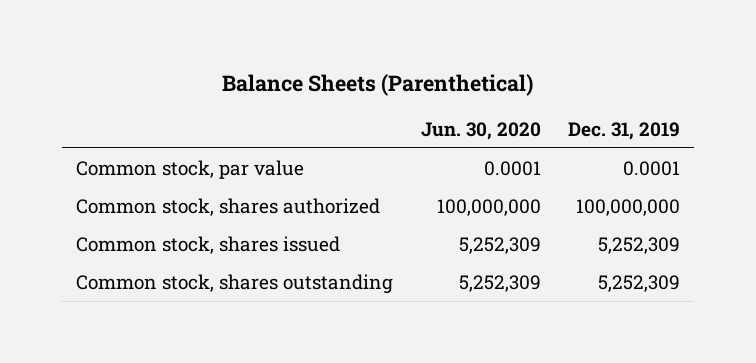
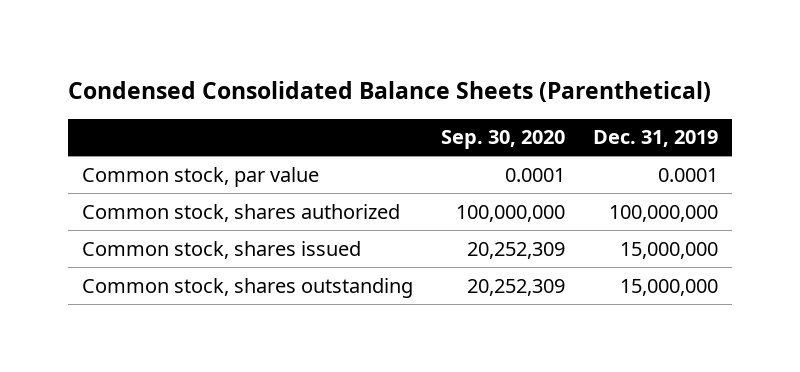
[222,74,534,97] Balance Sheets (Parenthetical) -> [67,80,711,102] Condensed Consolidated Balance Sheets (Parenthetical)
[420,121,541,140] Jun. 30, 2020 -> none
none -> [440,130,565,150] Sep. 30, 2020
[598,236,681,254] 5,252,309 -> [620,241,719,259] 15,000,000
[598,274,681,292] 5,252,309 -> [620,278,719,296] 15,000,000

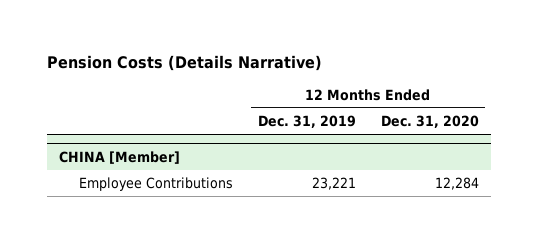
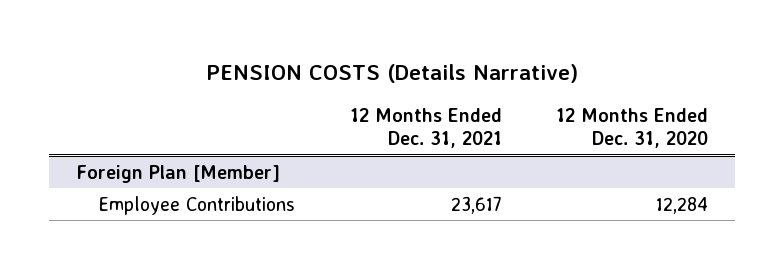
[46,54,322,71] Pension Costs (Details Narrative) -> [206,63,579,83] PENSION COSTS (Details Narrative)
[257,114,356,128] Dec. 31, 2019 -> none
none -> [349,108,502,149] 12 Months Ended Dec. 31, 2021
[59,150,181,164] CHINA [Member] -> [76,164,281,183] Foreign Plan [Member]

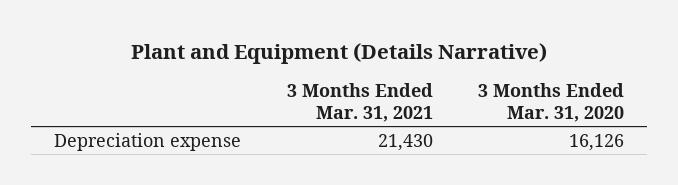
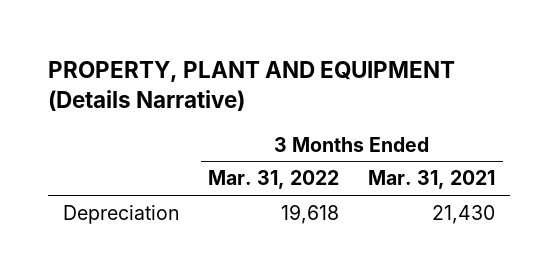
[131,42,548,64] Plant and Equipment (Details Narrative) -> [48,61,456,112] PROPERTY, PLANT AND EQUIPMENT (Details Narrative)
[478,82,625,123] 3 Months Ended Mar. 31, 2020 -> none
none -> [208,170,340,190] Mar. 31, 2022
[53,133,241,152] Depreciation expense -> [62,204,180,224] Depreciation

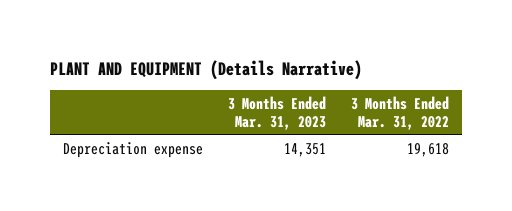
[48,61,456,112] PROPERTY, PLANT AND EQUIPMENT (Details Narrative) -> [50,59,363,80] PLANT AND EQUIPMENT (Details Narrative)
[368,170,496,190] Mar. 31, 2021 -> none
none -> [228,95,327,130] 3 Months Ended Mar. 31, 2023
[62,204,180,224] Depreciation -> [62,141,203,158] Depreciation expense

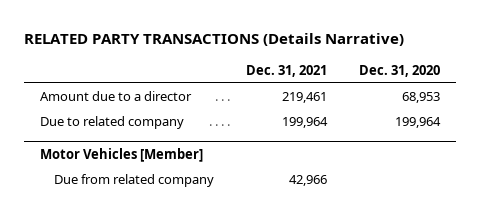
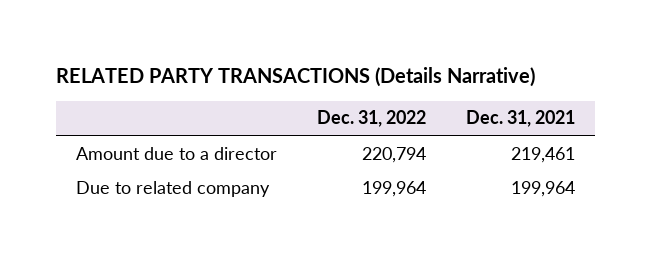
[358,64,440,77] Dec. 31, 2020 -> none
none -> [317,110,427,128] Dec. 31, 2022
[40,148,204,163] Motor Vehicles [Member] -> none
[53,174,214,188] Due from related company -> none

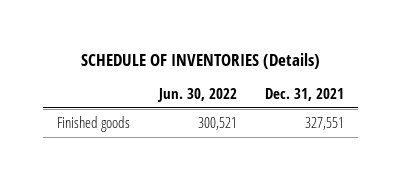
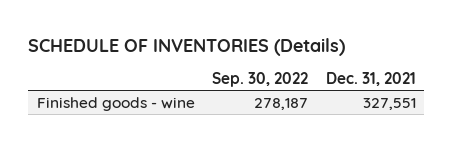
[156,88,237,103] Jun. 30, 2022 -> none
none -> [212,72,309,88] Sep. 30, 2022
[57,116,131,133] Finished goods -> [36,96,195,111] Finished goods - wine

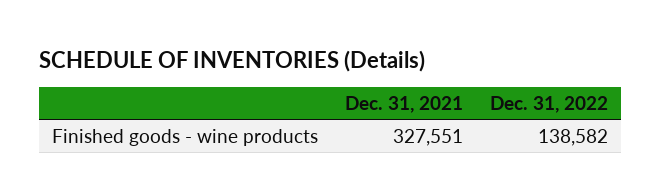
[212,72,309,88] Sep. 30, 2022 -> none
none -> [490,95,609,113] Dec. 31, 2022
[36,96,195,111] Finished goods - wine -> [52,128,319,146] Finished goods - wine products

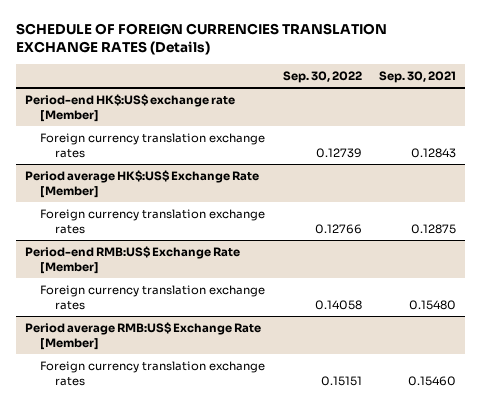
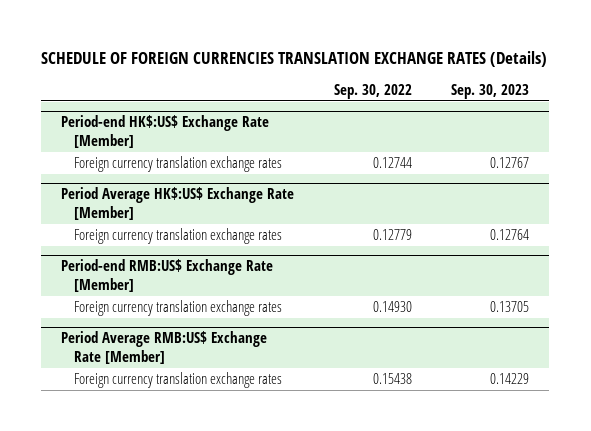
[379,71,457,84] Sep. 30, 2021 -> none
none -> [451,83,530,99] Sep. 30, 2023
[24,93,235,122] Period-end HK$:US$ exchange rate [Member] -> [61,115,270,148] Period-end HK$:US$ Exchange Rate [Member]
[315,147,362,158] 0.12739 -> [372,157,412,169] 0.12744
[24,169,259,198] Period average HK$:US$ Exchange Rate [Member] -> [61,187,295,220] Period Average HK$:US$ Exchange Rate [Member]
[314,223,362,234] 0.12766 -> [372,229,412,241] 0.12779
[314,299,362,310] 0.14058 -> [372,301,412,313] 0.14930
[24,321,261,350] Period average RMB:US$ Exchange Rate [Member] -> [61,331,268,364] Period Average RMB:US$ Exchange Rate [Member]
[320,375,362,386] 0.15151 -> [372,373,412,385] 0.15438

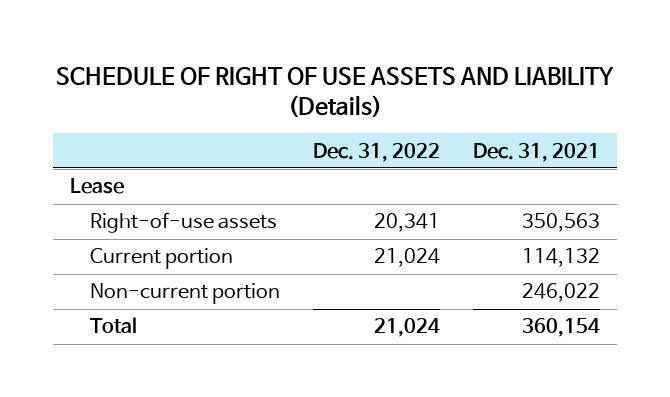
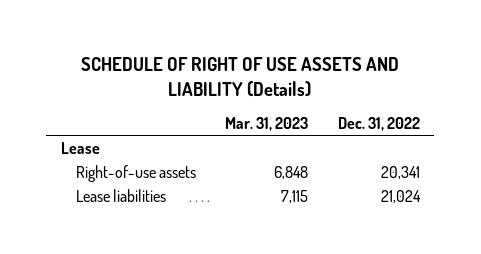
[473,142,601,162] Dec. 31, 2021 -> none
none -> [225,117,309,132] Mar. 31, 2023
[89,283,280,305] Non-current portion -> none
[89,317,137,335] Total -> none
[89,248,233,270] Current portion -> [75,188,166,202] Lease liabilities

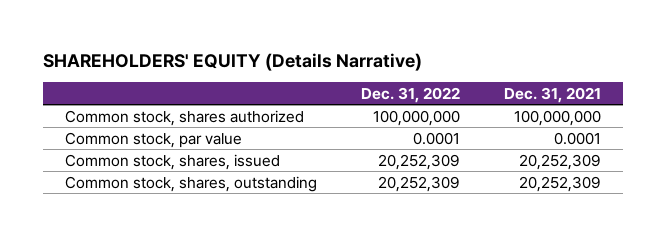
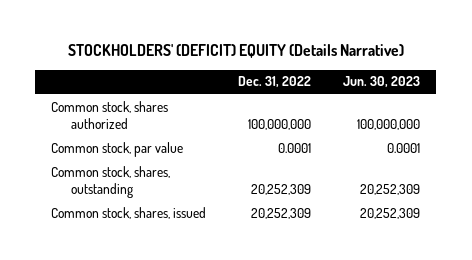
[42,52,422,71] SHAREHOLDERS' EQUITY (Details Narrative) -> [67,44,404,59] STOCKHOLDERS' (DEFICIT) EQUITY (Details Narrative)
[504,86,602,103] Dec. 31, 2021 -> none
none -> [343,76,421,89] Jun. 30, 2023
[64,153,280,170] Common stock, shares, issued -> [51,206,207,219] Common stock, shares, issued

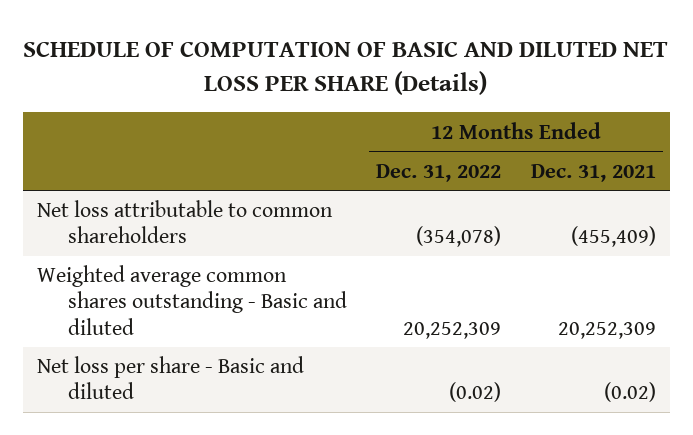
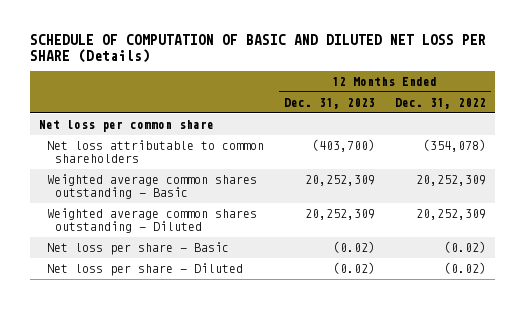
[530,163,656,182] Dec. 31, 2021 -> none
none -> [283,97,375,109] Dec. 31, 2023
none -> [39,120,215,133] Net loss per common share
[37,265,348,335] Weighted average common shares outstanding - Basic and diluted -> [47,174,258,199] Weighted average common shares outstanding - Basic
none -> [47,208,258,233] Weighted average common shares outstanding - Diluted
[37,356,305,400] Net loss per share - Basic and diluted -> [47,242,230,256] Net loss per share - Basic
none -> [47,263,244,277] Net loss per share - Diluted

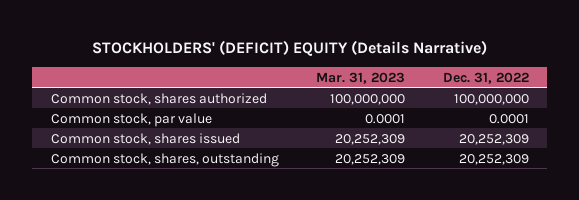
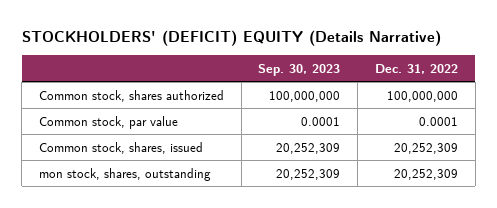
[316,71,406,84] Mar. 31, 2023 -> none
none -> [258,63,341,76] Sep. 30, 2023
[50,132,240,145] Common stock, shares issued -> [38,141,203,154] Common stock, shares, issued
[50,152,279,167] Common stock, shares, outstanding -> [38,167,211,181] mon stock, shares, outstanding

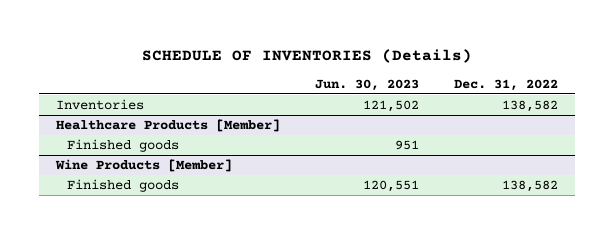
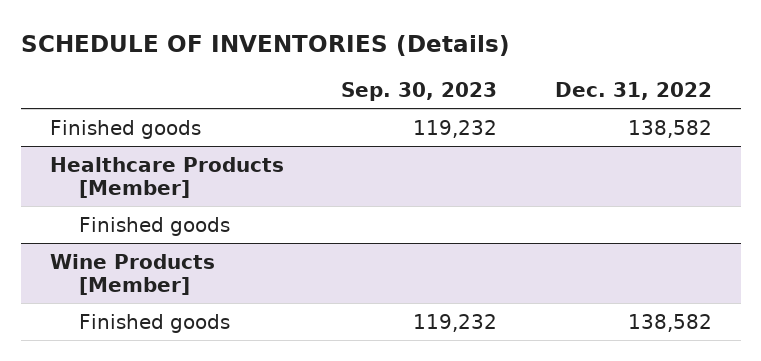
[315,79,420,92] Jun. 30, 2023 -> none
none -> [341,82,498,102] Sep. 30, 2023
[56,98,145,110] Inventories -> [49,119,201,139] Finished goods

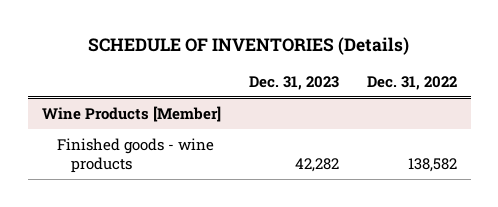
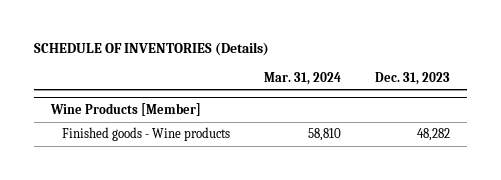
[366,75,457,90] Dec. 31, 2022 -> none
none -> [264,71,342,85] Mar. 31, 2024
[56,137,214,174] Finished goods - wine products -> [62,127,231,142] Finished goods - Wine products
[294,158,339,173] 42,282 -> [417,128,451,142] 48,282

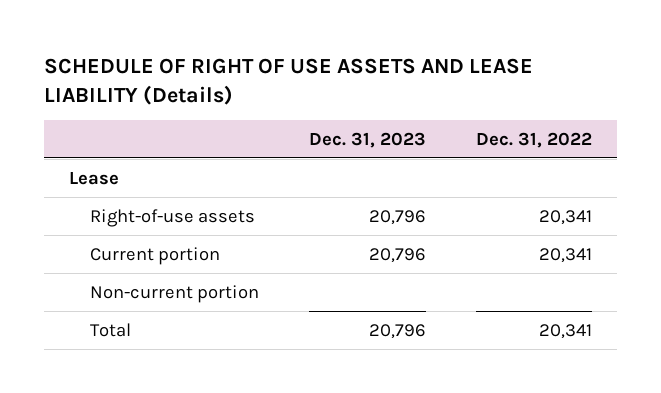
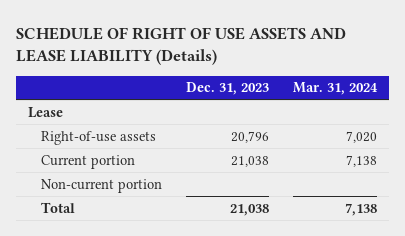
[476,131,593,148] Dec. 31, 2022 -> none
none -> [293,82,379,96] Mar. 31, 2024
[369,247,427,263] 20,796 -> [231,155,270,167] 21,038
[369,323,427,339] 20,796 -> [230,203,270,216] 21,038

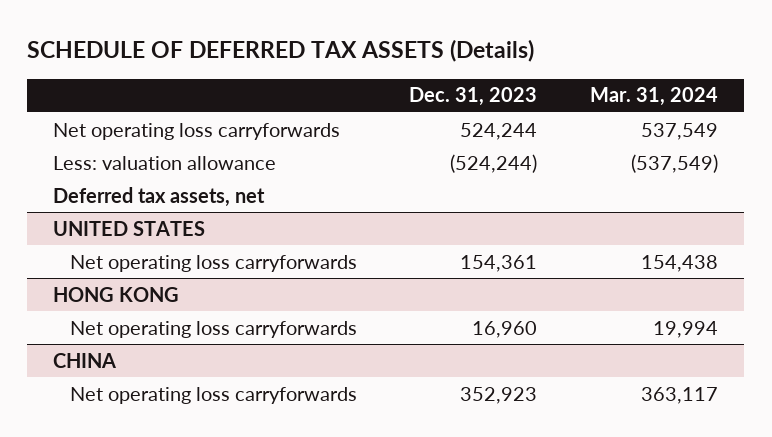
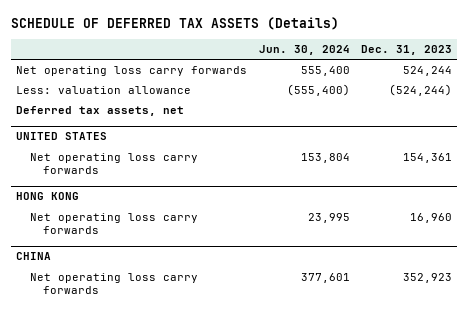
[590,87,719,107] Mar. 31, 2024 -> none
none -> [258,45,350,56] Jun. 30, 2024
[53,122,341,140] Net operating loss carryforwards -> [16,66,248,77] Net operating loss carry forwards
[69,254,357,272] Net operating loss carryforwards -> [29,153,198,174] Net operating loss carry forwards
[69,320,357,338] Net operating loss carryforwards -> [29,213,198,234] Net operating loss carry forwards
[69,386,357,404] Net operating loss carryforwards -> [29,273,198,294] Net operating loss carry forwards

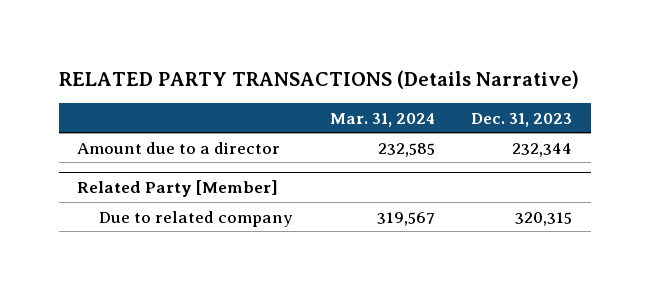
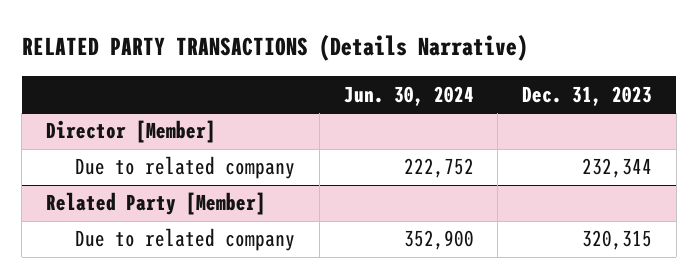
[329,112,435,127] Mar. 31, 2024 -> none
none -> [343,85,474,106] Jun. 30, 2024
none -> [45,120,216,144] Director [Member]
[77,141,281,154] Amount due to a director -> [75,156,296,180] Due to related company

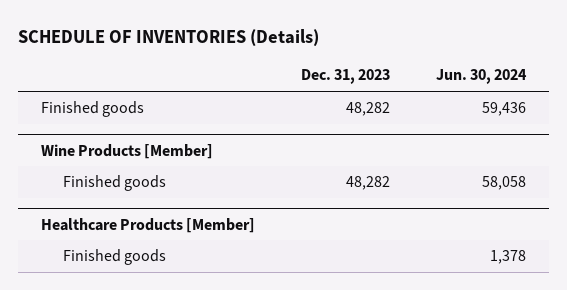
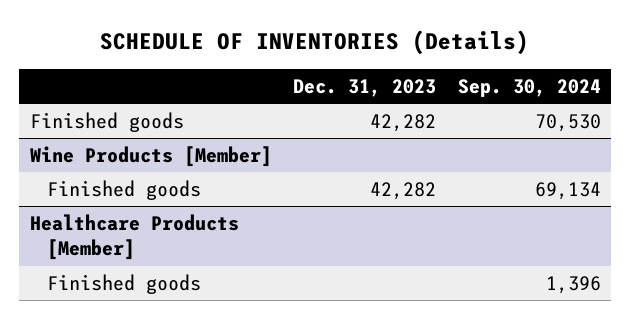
[435,69,527,85] Jun. 30, 2024 -> none
none -> [457,79,601,98] Sep. 30, 2024
[345,102,390,117] 48,282 -> [370,114,437,133] 42,282
[345,176,390,191] 48,282 -> [370,182,437,201] 42,282

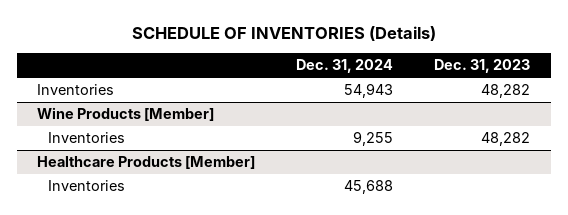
[457,79,601,98] Sep. 30, 2024 -> none
none -> [296,59,394,74] Dec. 31, 2024
[29,112,184,133] Finished goods -> none
none -> [37,84,115,96] Inventories
[46,180,201,201] Finished goods -> none
none -> [48,132,126,144] Inventories
[46,274,201,295] Finished goods -> [48,180,126,192] Inventories

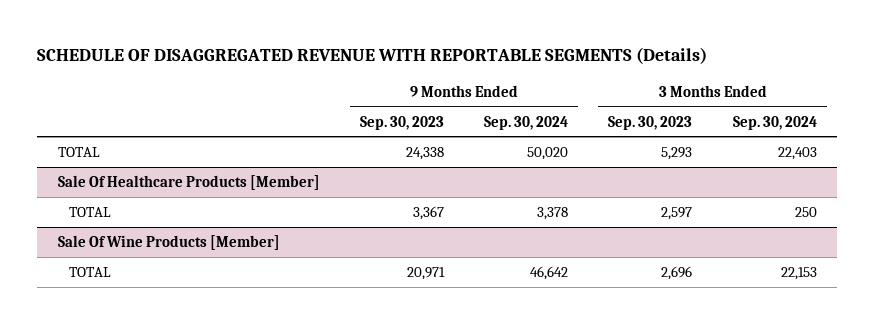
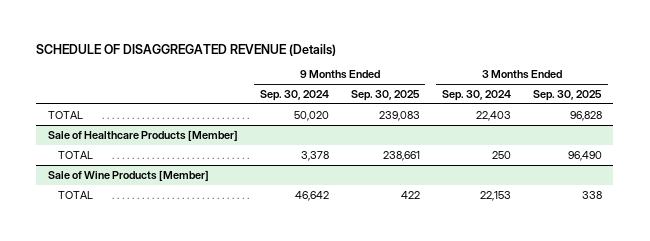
[37,47,708,65] SCHEDULE OF DISAGGREGATED REVENUE WITH REPORTABLE SEGMENTS (Details) -> [36,43,337,56] SCHEDULE OF DISAGGREGATED REVENUE (Details)
[359,115,444,130] Sep. 30, 2023 -> none
[608,115,693,130] Sep. 30, 2023 -> none
none -> [350,89,420,101] Sep. 30, 2025
none -> [533,89,603,101] Sep. 30, 2025
[57,175,320,191] Sale Of Healthcare Products [Member] -> [47,129,238,141] Sale of Healthcare Products [Member]
[57,235,280,251] Sale Of Wine Products [Member] -> [47,169,209,181] Sale of Wine Products [Member]

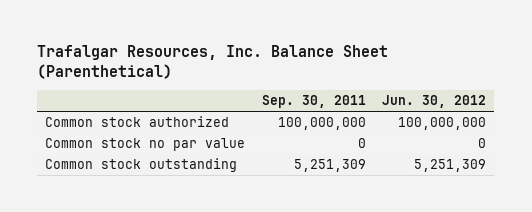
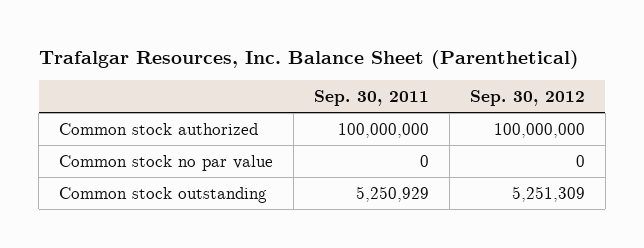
[382,95,487,109] Jun. 30, 2012 -> none
none -> [469,89,585,106] Sep. 30, 2012
[293,159,366,173] 5,251,309 -> [355,185,429,202] 5,250,929

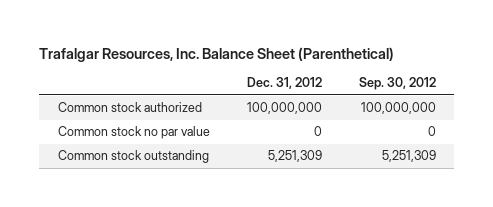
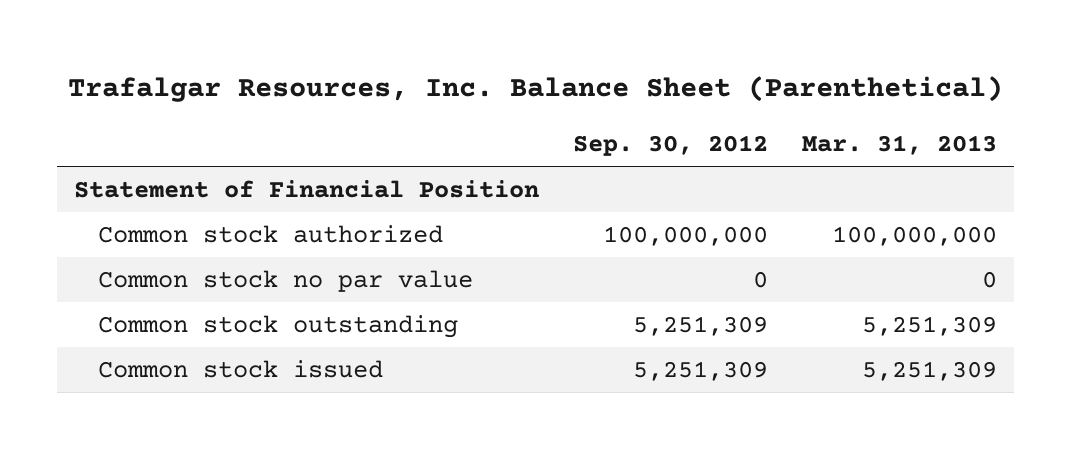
[246,77,322,90] Dec. 31, 2012 -> none
none -> [802,135,998,156] Mar. 31, 2013
none -> [74,179,540,198] Statement of Financial Position
none -> [98,359,384,378] Common stock issued

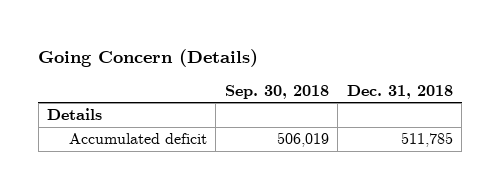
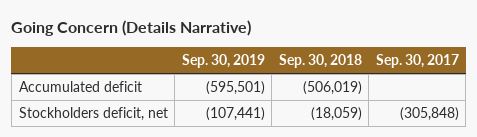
[38,48,259,67] Going Concern (Details) -> [11,20,252,37] Going Concern (Details Narrative)
[346,84,453,99] Dec. 31, 2018 -> none
none -> [181,53,265,68] Sep. 30, 2019
none -> [375,53,459,68] Sep. 30, 2017
[47,108,103,121] Details -> none
[276,132,329,148] 506,019 -> [302,81,362,96] (506,019)
none -> [18,107,168,122] Stockholders deficit, net

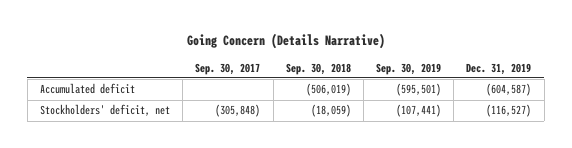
none -> [466,62,532,75] Dec. 31, 2019
[18,107,168,122] Stockholders deficit, net -> [40,104,171,117] Stockholders' deficit, net

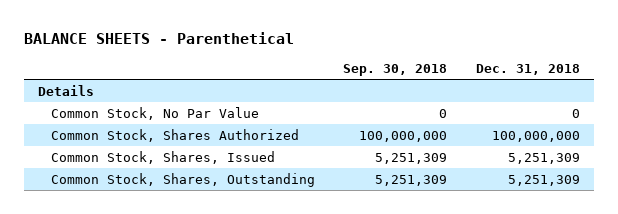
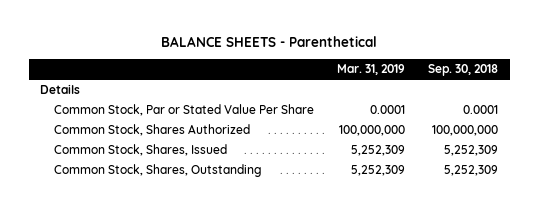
[475,63,580,75] Dec. 31, 2018 -> none
none -> [337,63,406,75] Mar. 31, 2019
[50,106,259,120] Common Stock, No Par Value -> none
none -> [53,104,314,117] Common Stock, Par or Stated Value Per Share
[375,152,448,164] 5,251,309 -> [444,145,499,157] 5,252,309
[375,174,448,186] 5,251,309 -> [444,165,499,177] 5,252,309

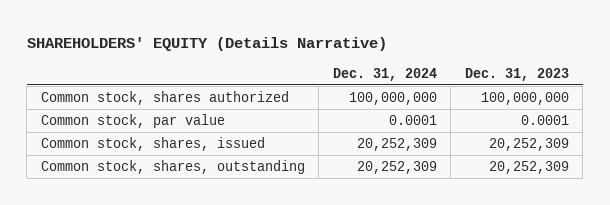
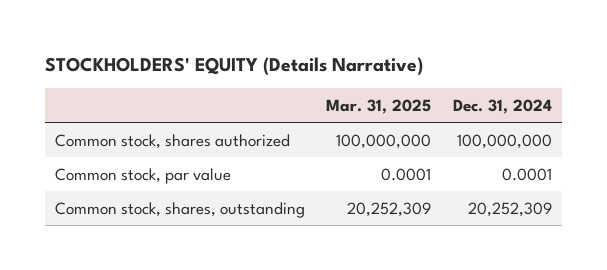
[26,36,387,51] SHAREHOLDERS' EQUITY (Details Narrative) -> [44,56,423,76] STOCKHOLDERS' EQUITY (Details Narrative)
[464,67,569,81] Dec. 31, 2023 -> none
none -> [326,98,432,114] Mar. 31, 2025
[40,137,265,152] Common stock, shares, issued -> none

